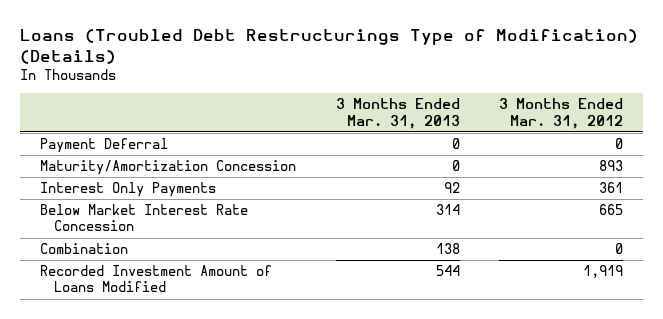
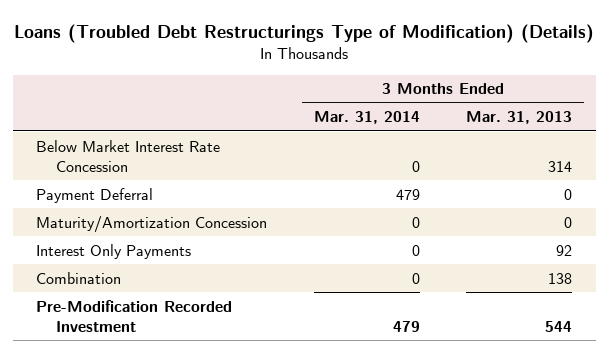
[499,98,624,129] 3 Months Ended Mar. 31, 2012 -> none
none -> [313,111,420,125] Mar. 31, 2014
[39,204,248,232] Below Market Interest Rate Concession -> [36,139,221,172] Below Market Interest Rate Concession
[39,265,272,293] Recorded Investment Amount of Loans Modified -> [36,299,233,332] Pre-Modification Recorded Investment

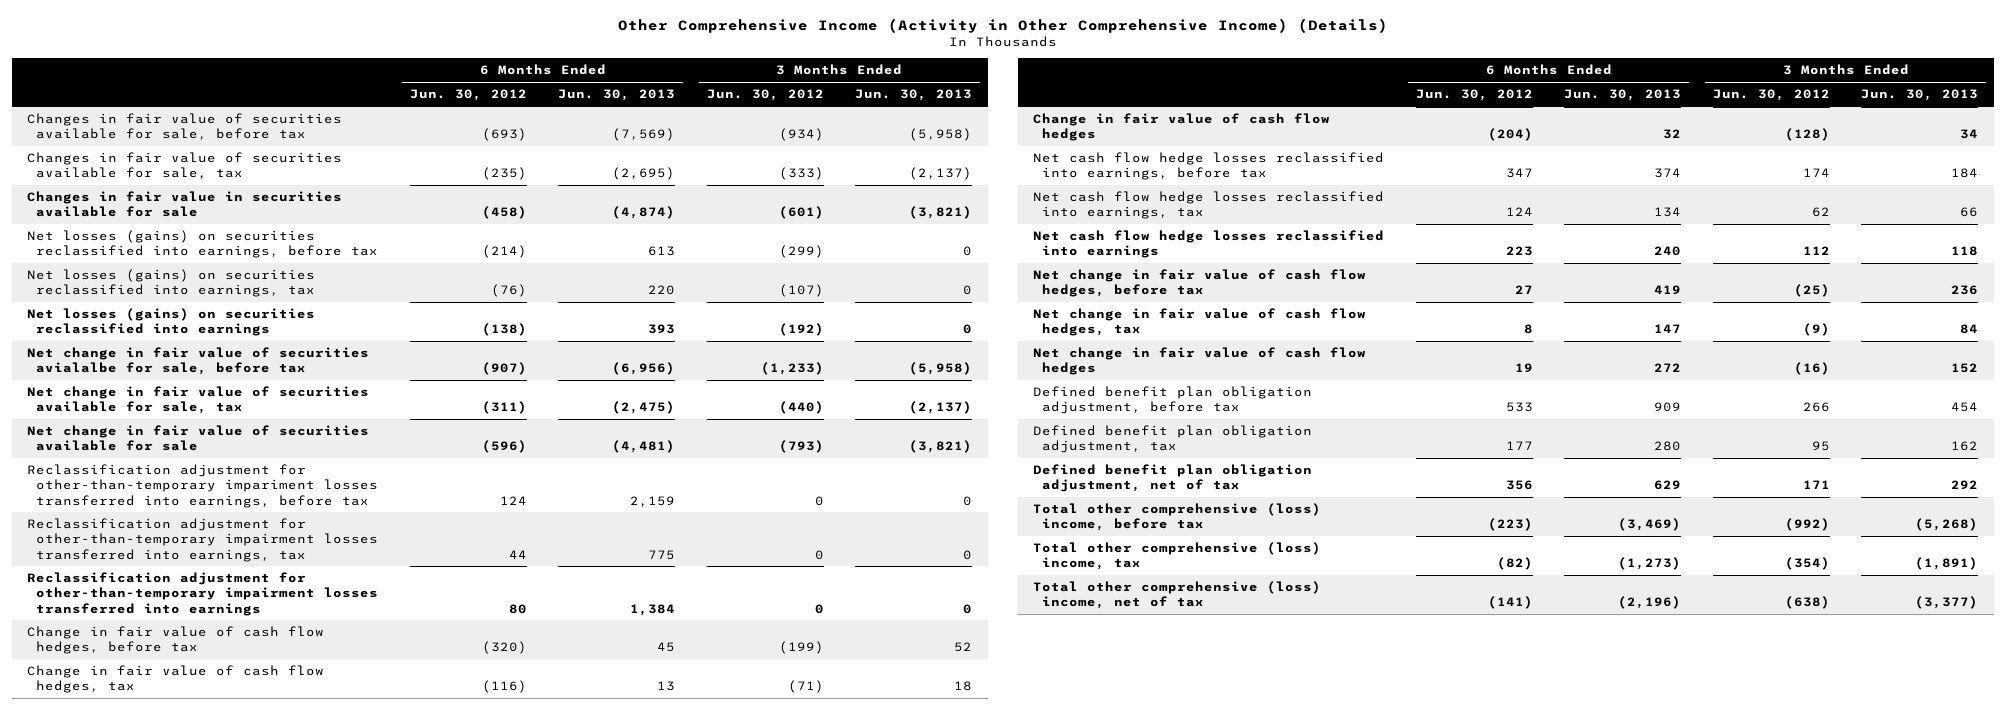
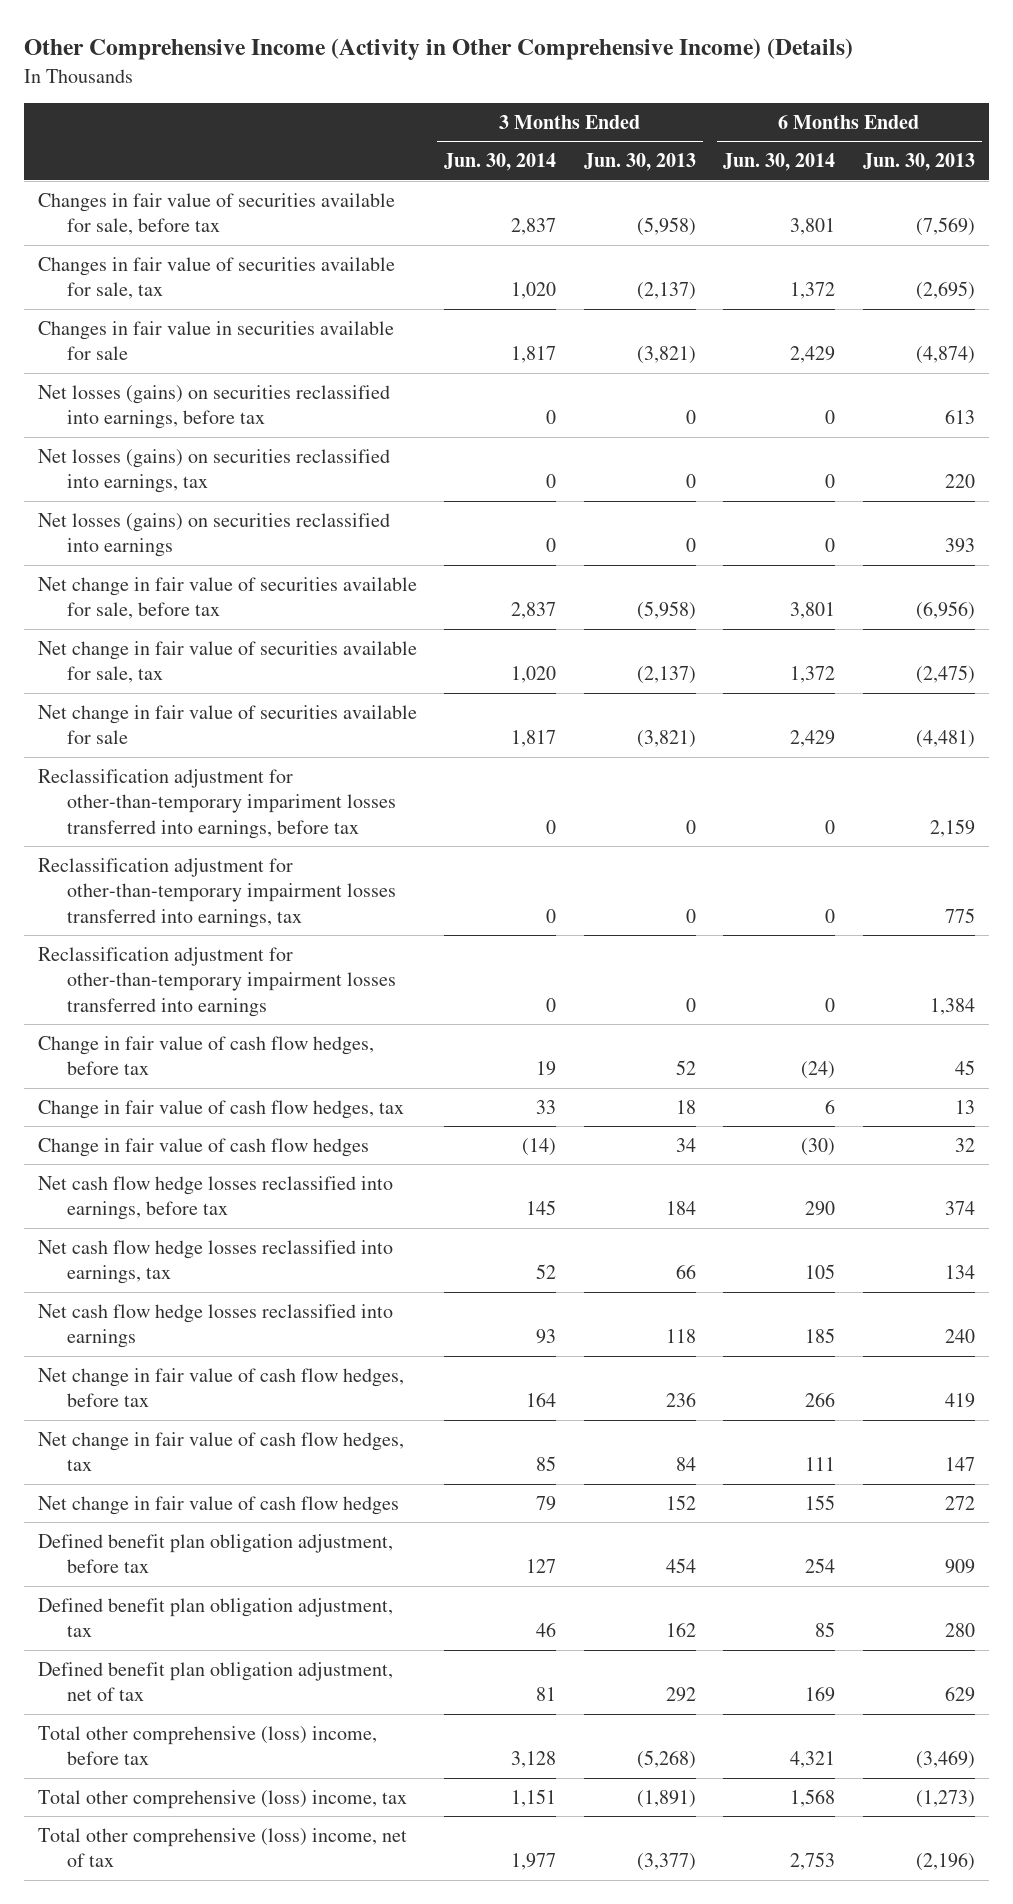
[409,89,527,102] Jun. 30, 2012 -> none
[706,89,824,102] Jun. 30, 2012 -> none
none -> [444,153,557,172] Jun. 30, 2014
none -> [723,153,836,172] Jun. 30, 2014
[27,347,370,376] Net change in fair value of securities avialalbe for sale, before tax -> [37,576,417,620] Net change in fair value of securities available for sale, before tax

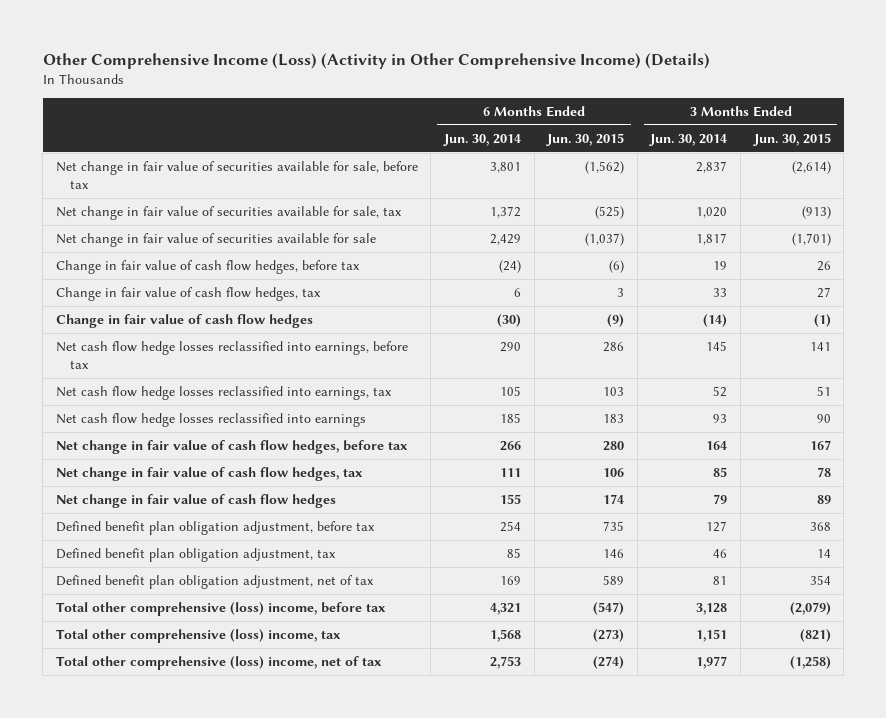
[23,38,853,61] Other Comprehensive Income (Activity in Other Comprehensive Income) (Details) -> [42,52,710,69] Other Comprehensive Income (Loss) (Activity in Other Comprehensive Income) (Details)
[583,153,696,172] Jun. 30, 2013 -> none
[863,153,976,172] Jun. 30, 2013 -> none
none -> [546,132,625,146] Jun. 30, 2015
none -> [752,132,831,146] Jun. 30, 2015
[37,192,395,236] Changes in fair value of securities available for sale, before tax -> none
[37,256,395,300] Changes in fair value of securities available for sale, tax -> none
[37,320,394,361] Changes in fair value in securities available for sale -> none
[37,384,390,430] Net losses (gains) on securities reclassified into earnings, before tax -> none
[37,448,390,494] Net losses (gains) on securities reclassified into earnings, tax -> none
[37,512,390,558] Net losses (gains) on securities reclassified into earnings -> none
[37,768,396,839] Reclassification adjustment for other-than-temporary impariment losses transferred into earnings, before tax -> none
[37,857,396,928] Reclassification adjustment for other-than-temporary impairment losses transferred into earnings, tax -> none
[37,946,396,1017] Reclassification adjustment for other-than-temporary impairment losses transferred into earnings -> none

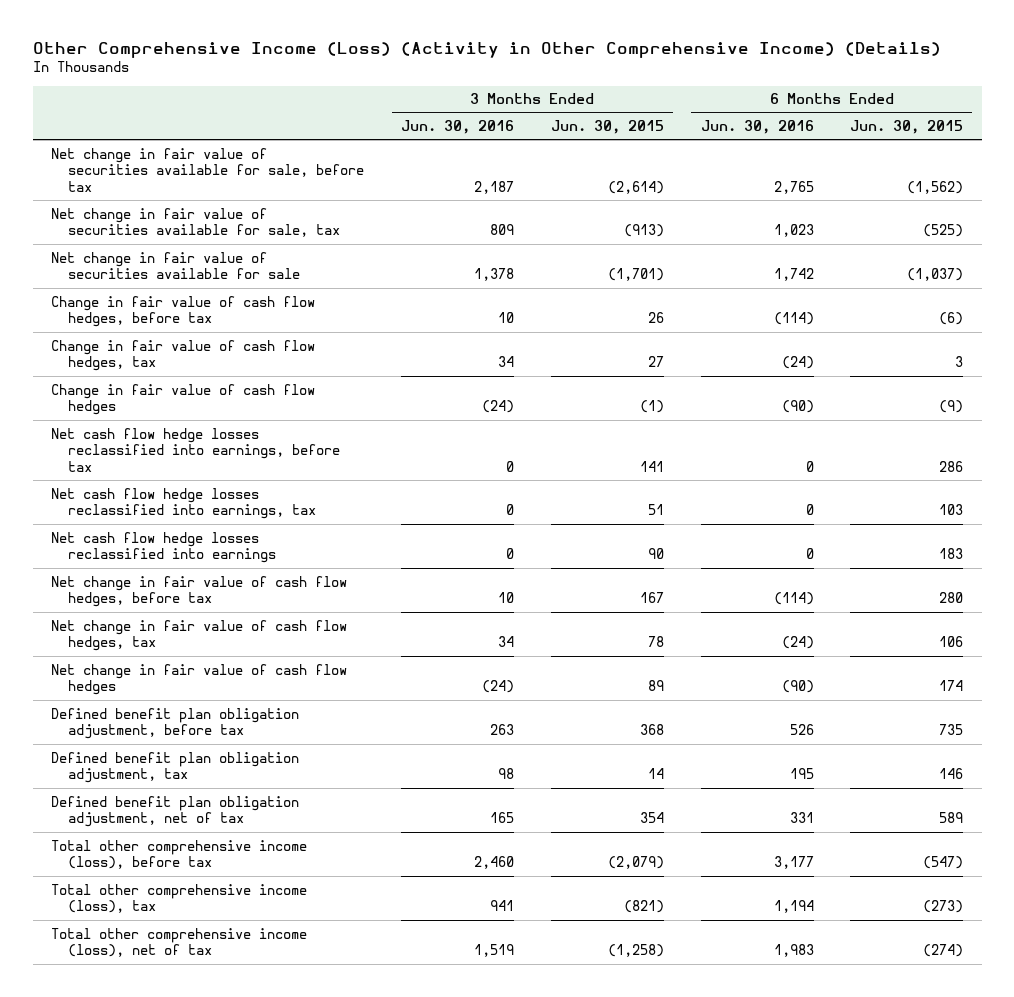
[443,133,522,146] Jun. 30, 2014 -> none
[649,133,728,146] Jun. 30, 2014 -> none
none -> [401,120,515,135] Jun. 30, 2016
none -> [700,120,814,135] Jun. 30, 2016
[55,601,386,616] Total other comprehensive (loss) income, before tax -> [51,839,308,870] Total other comprehensive income (loss), before tax
[55,628,341,643] Total other comprehensive (loss) income, tax -> [51,883,308,914] Total other comprehensive income (loss), tax
[55,655,382,670] Total other comprehensive (loss) income, net of tax -> [51,927,308,958] Total other comprehensive income (loss), net of tax

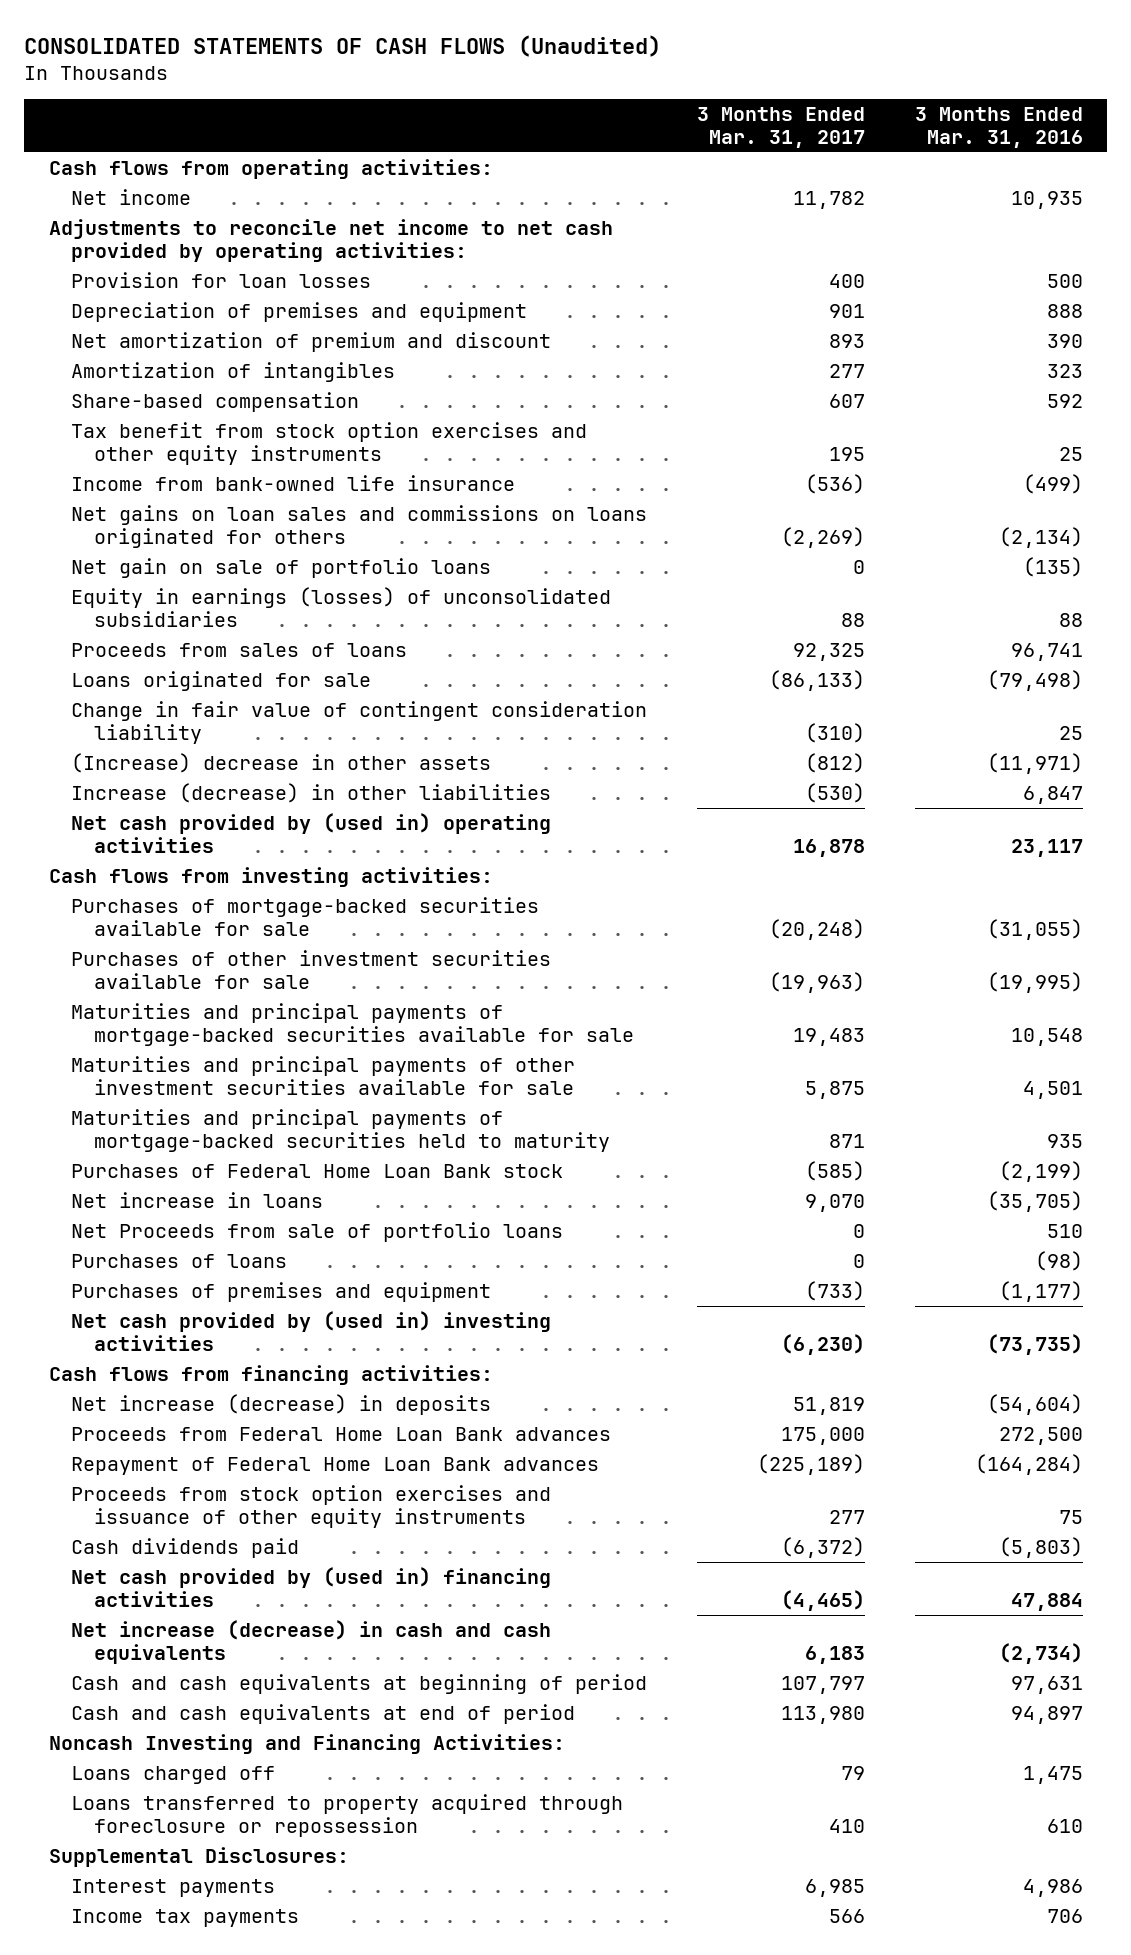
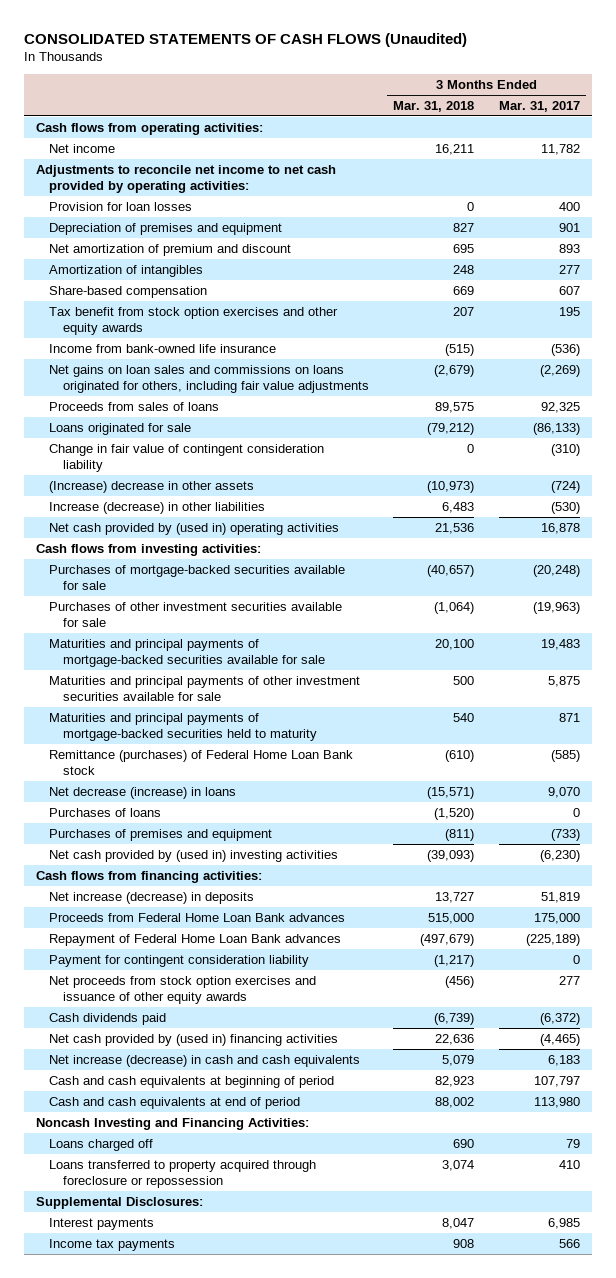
[914,107,1083,149] 3 Months Ended Mar. 31, 2016 -> none
none -> [393,100,475,112] Mar. 31, 2018
[71,421,588,465] Tax benefit from stock option exercises and other equity instruments -> [49,306,339,336] Tax benefit from stock option exercises and other equity awards
[71,557,492,578] Net gain on sale of portfolio loans -> none
[71,586,612,627] Equity in earnings (losses) of unconsolidated subsidiaries -> none
[71,504,648,548] Net gains on loan sales and commissions on loans originated for others -> [49,364,369,394] Net gains on loan sales and commissions on loans originated for others, including fair value adjustments
[805,752,866,773] (812) -> [551,480,581,493] (724)
[71,1221,564,1242] Net Proceeds from sale of portfolio loans -> none
[71,1163,564,1178] Purchases of Federal Home Loan Bank stock -> [49,749,354,776] Remittance (purchases) of Federal Home Loan Bank stock
[71,1191,324,1208] Net increase in loans -> [49,786,237,799] Net decrease (increase) in loans
none -> [49,954,310,967] Payment for contingent consideration liability
[71,1484,552,1528] Proceeds from stock option exercises and issuance of other equity instruments -> [49,975,317,1005] Net proceeds from stock option exercises and issuance of other equity awards

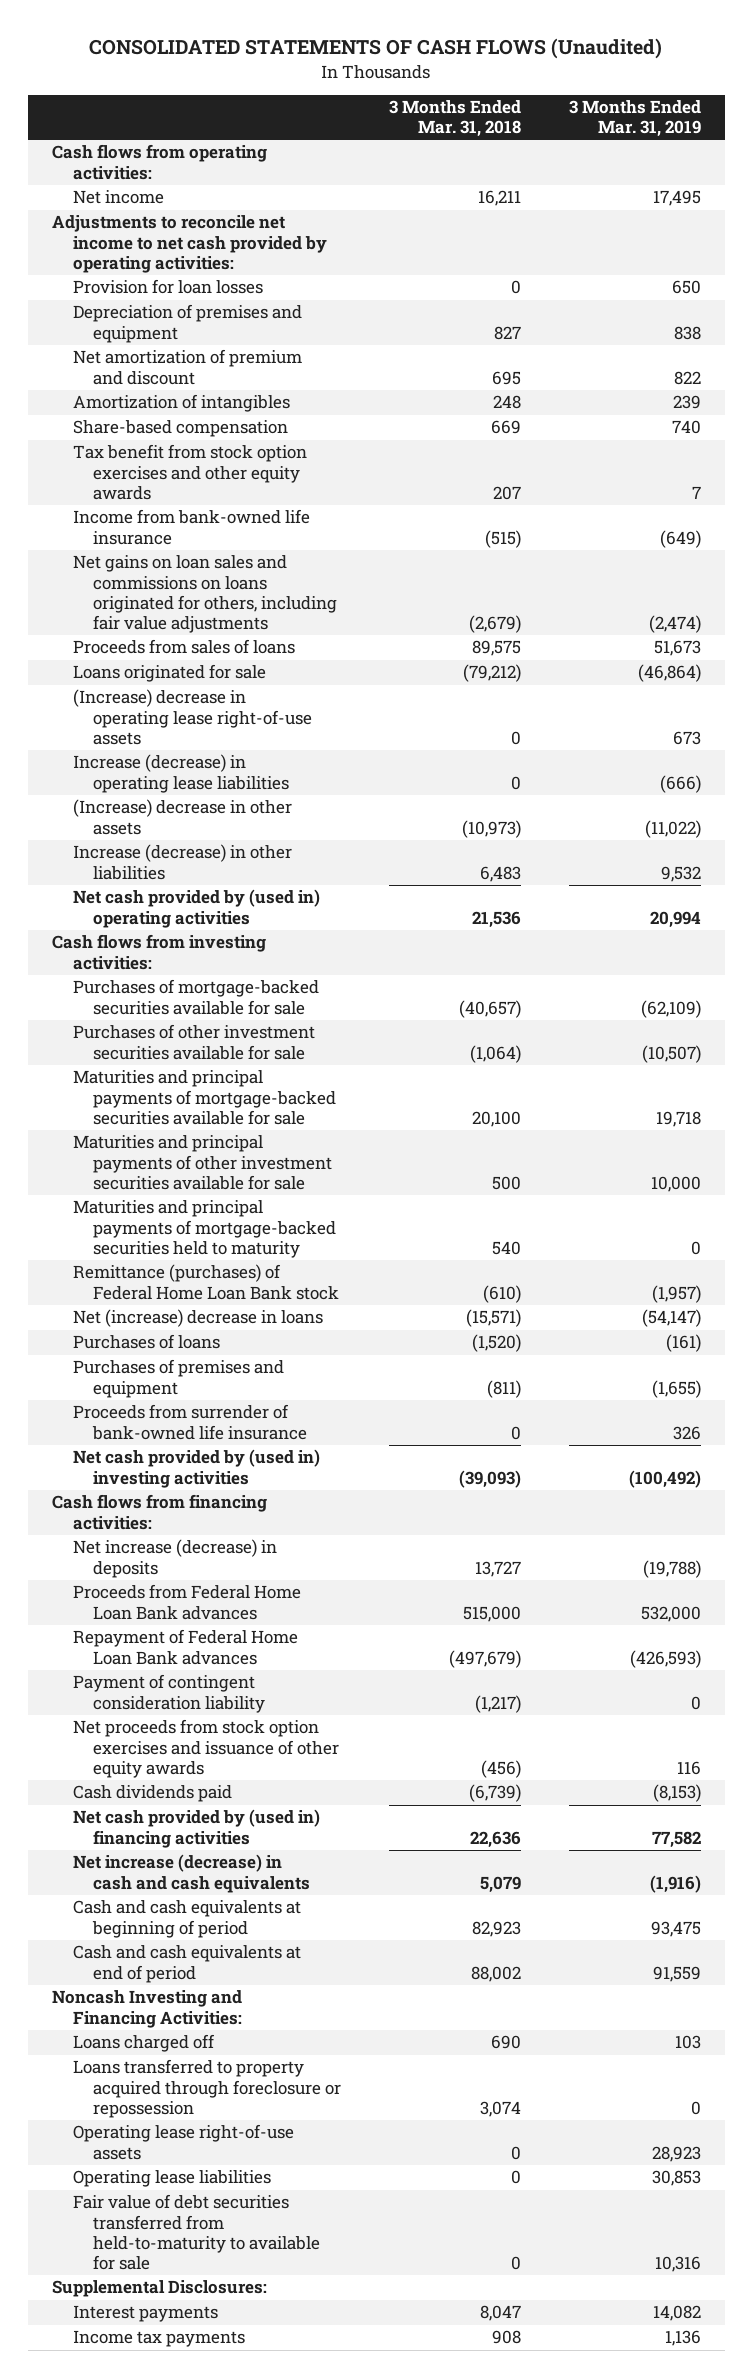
[499,100,581,112] Mar. 31, 2017 -> none
none -> [568,100,701,138] 3 Months Ended Mar. 31, 2019
[49,443,325,473] Change in fair value of contingent consideration liability -> none
none -> [72,689,313,745] (Increase) decrease in operating lease right-of-use assets
none -> [72,754,290,793] Increase (decrease) in operating lease liabilities
[49,786,237,799] Net decrease (increase) in loans -> [72,1309,323,1328] Net (increase) decrease in loans
none -> [72,1404,308,1440] Proceeds from surrender of bank-owned life insurance
[49,954,310,967] Payment for contingent consideration liability -> [72,1674,266,1713] Payment of contingent consideration liability
none -> [72,2124,294,2160] Operating lease right-of-use assets
none -> [72,2170,271,2188] Operating lease liabilities
none -> [72,2194,321,2270] Fair value of debt securities transferred from held-to-maturity to available for sale

